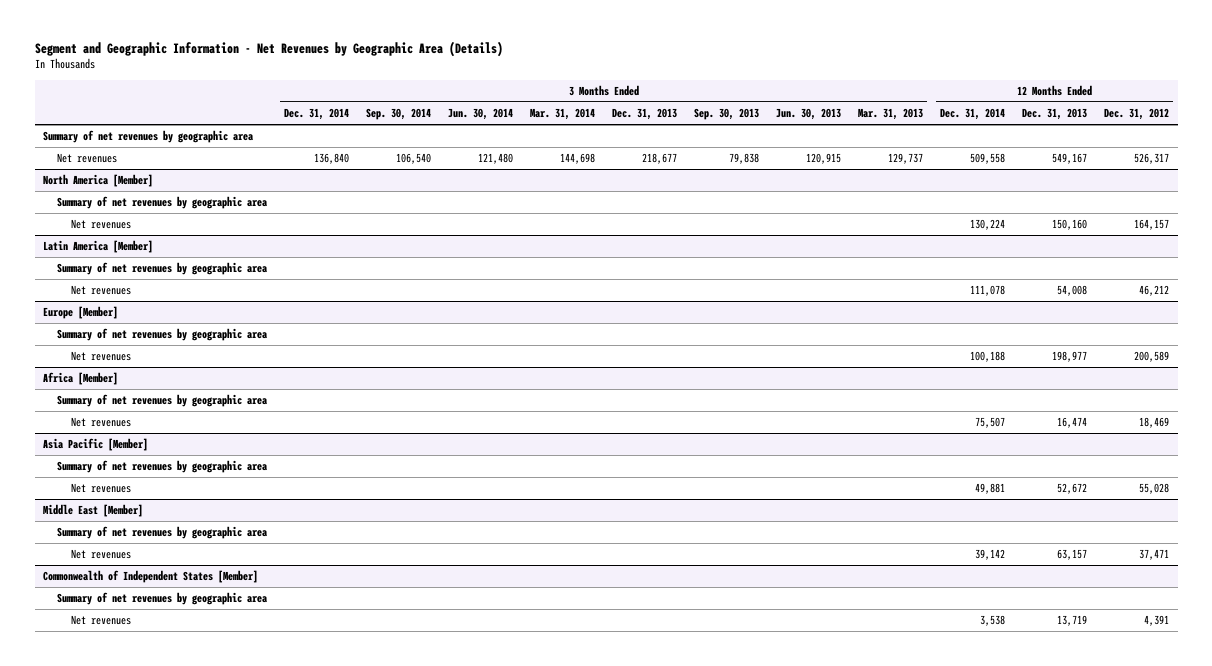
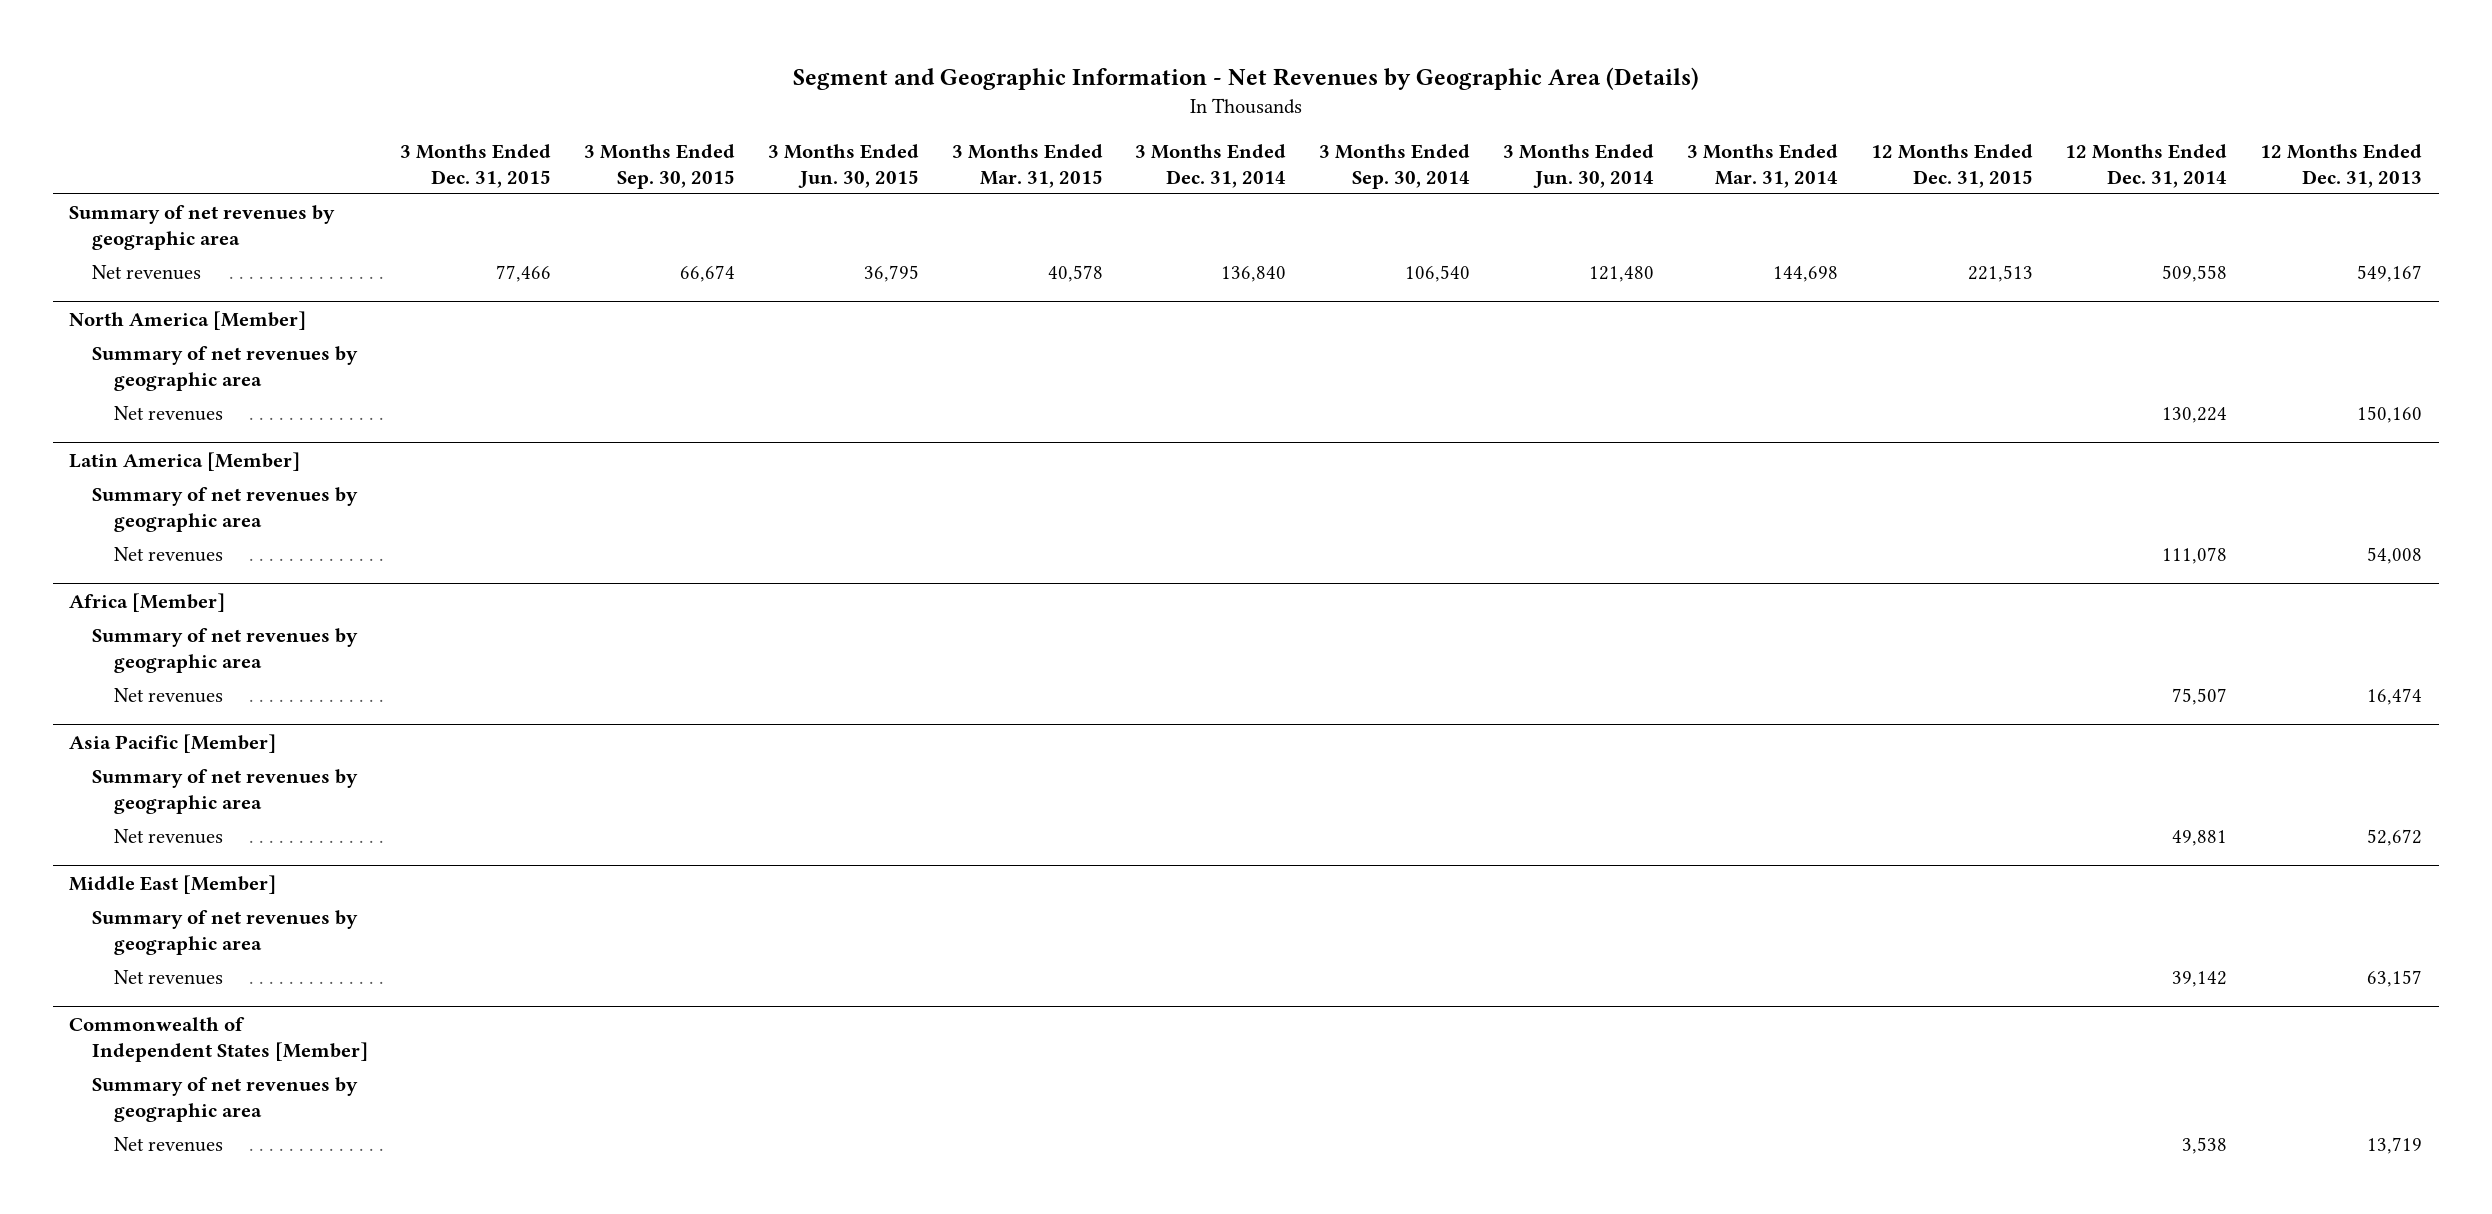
[612,108,678,121] Dec. 31, 2013 -> none
[694,108,760,121] Sep. 30, 2013 -> none
[776,108,842,121] Jun. 30, 2013 -> none
[858,108,924,121] Mar. 31, 2013 -> none
[1104,108,1170,121] Dec. 31, 2012 -> none
none -> [400,143,552,188] 3 Months Ended Dec. 31, 2015
none -> [584,143,736,189] 3 Months Ended Sep. 30, 2015
none -> [767,143,919,188] 3 Months Ended Jun. 30, 2015
none -> [951,143,1103,188] 3 Months Ended Mar. 31, 2015
none -> [1870,143,2033,188] 12 Months Ended Dec. 31, 2015
[43,306,119,320] Europe [Member] -> none
[57,328,269,342] Summary of net revenues by geographic area -> none
[70,351,131,362] Net revenues -> none

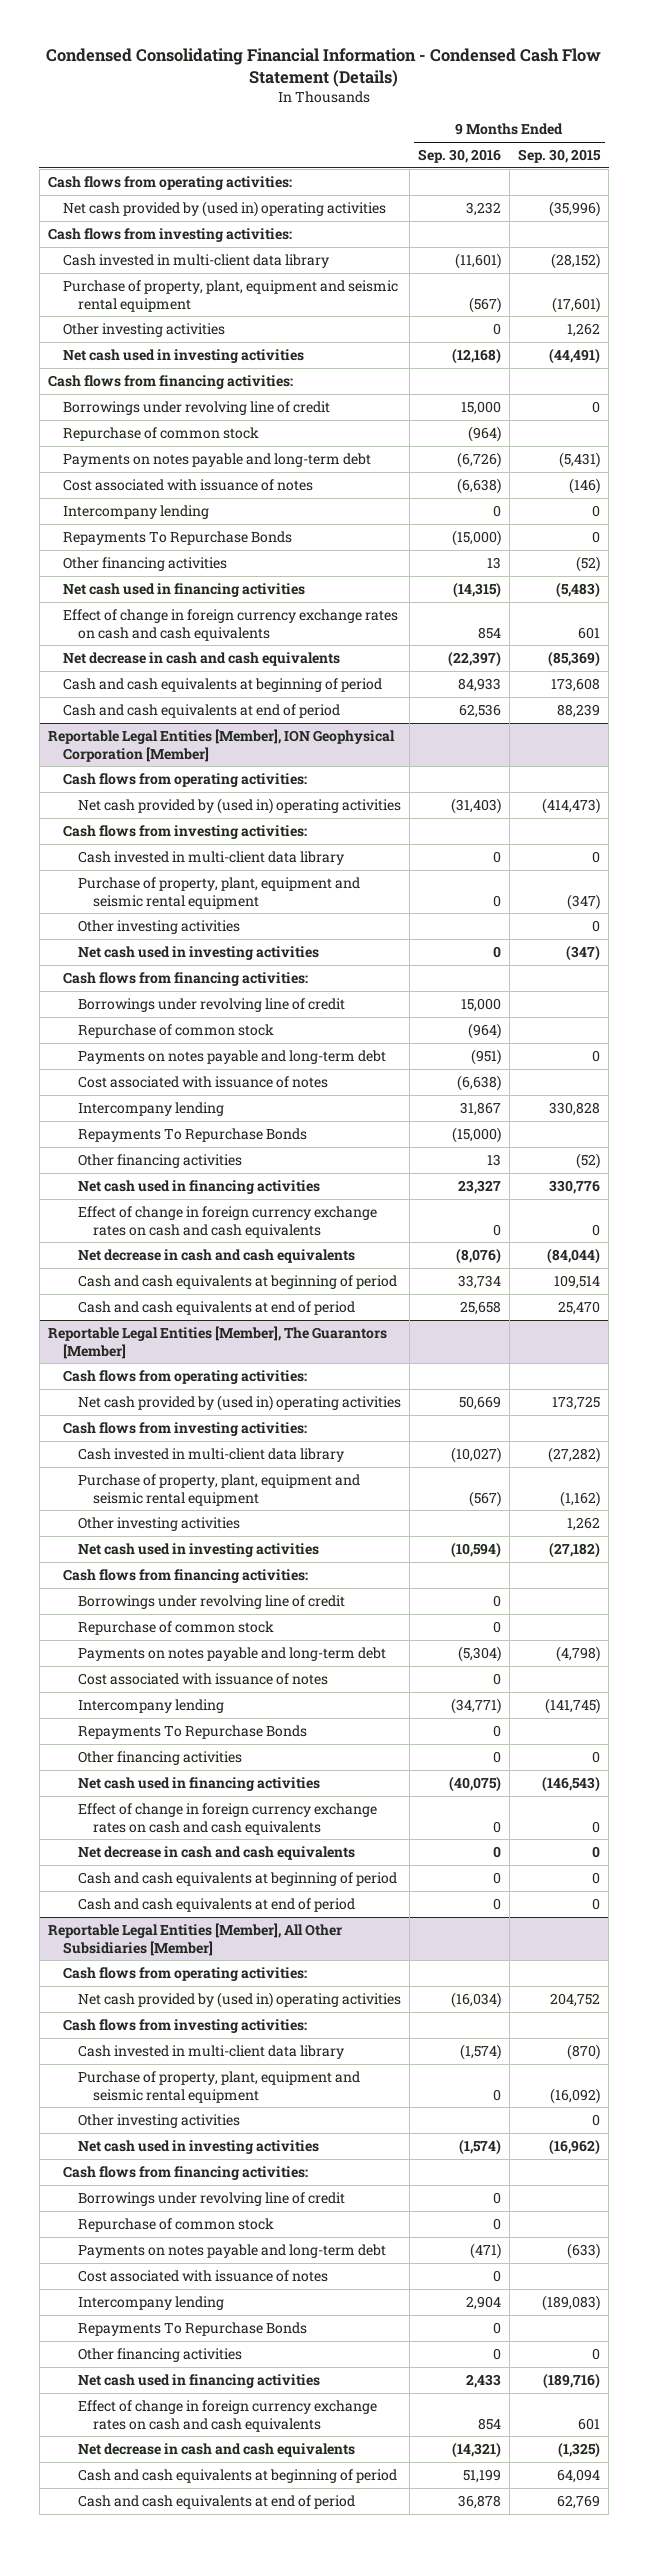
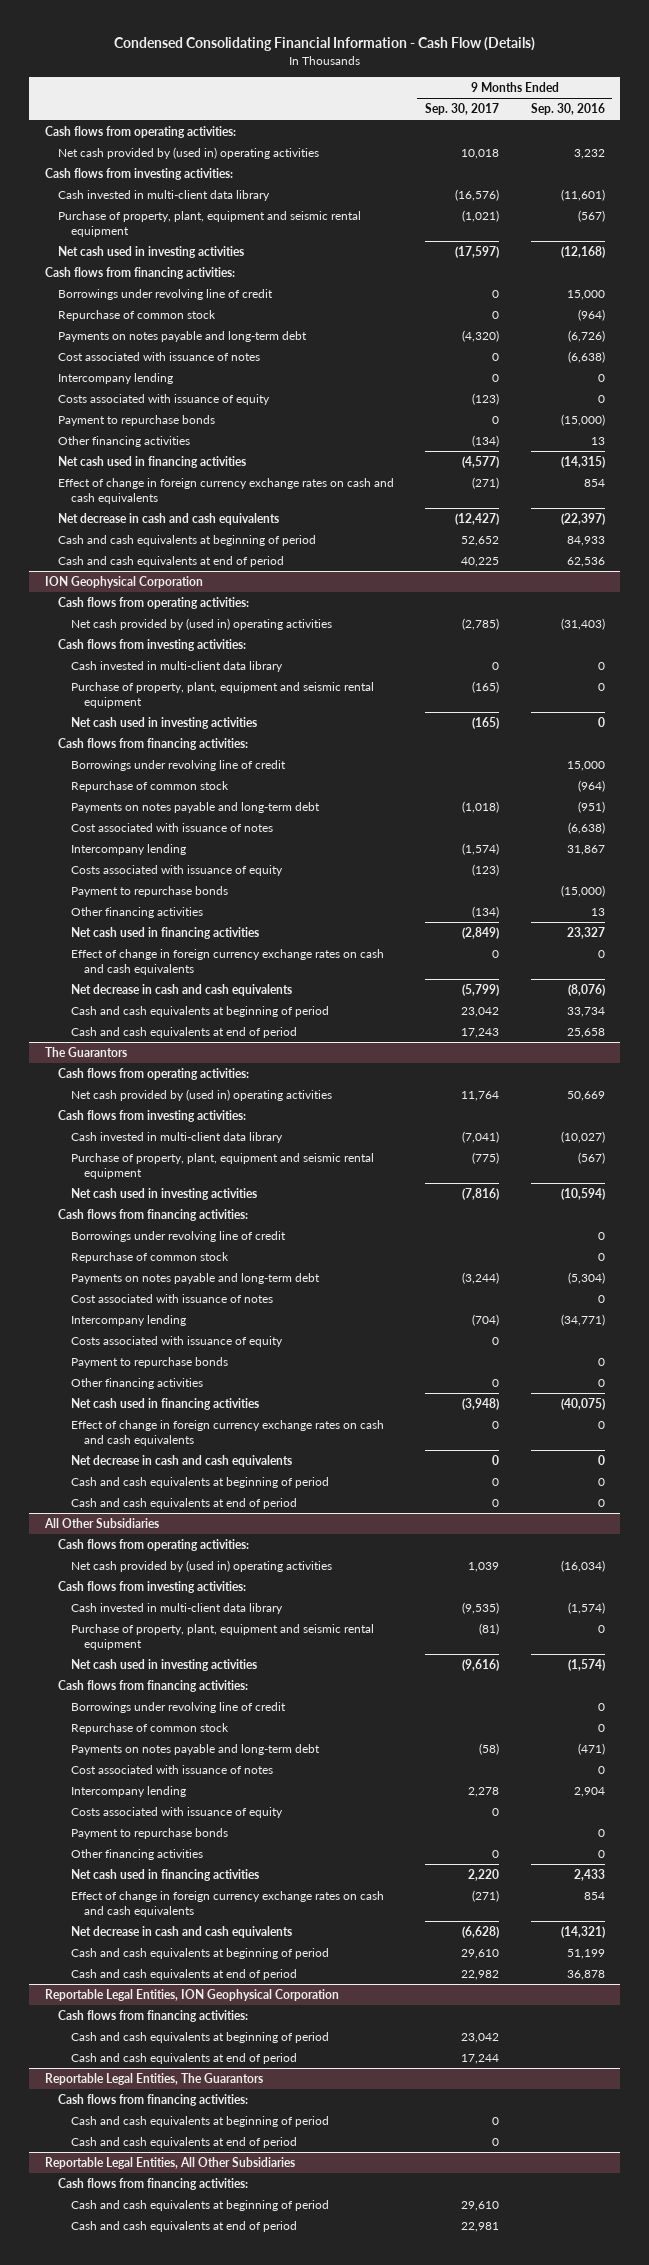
[46,48,602,88] Condensed Consolidating Financial Information - Condensed Cash Flow Statement (Details) -> [113,37,535,52] Condensed Consolidating Financial Information - Cash Flow (Details)
[518,148,602,163] Sep. 30, 2015 -> none
none -> [425,103,500,116] Sep. 30, 2017
[62,322,225,337] Other investing activities -> none
none -> [57,394,270,406] Costs associated with issuance of equity
[62,530,292,545] Repayments To Repurchase Bonds -> [57,415,215,427] Payment to repurchase bonds
[47,728,395,762] Reportable Legal Entities [Member], ION Geophysical Corporation [Member] -> none
none -> [44,576,203,589] ION Geophysical Corporation
[77,919,240,934] Other investing activities -> none
none -> [70,865,283,877] Costs associated with issuance of equity
[77,1127,307,1142] Repayments To Repurchase Bonds -> [70,886,228,898] Payment to repurchase bonds
[47,1325,387,1359] Reportable Legal Entities [Member], The Guarantors [Member] -> none
none -> [44,1047,127,1058] The Guarantors
[77,1516,240,1531] Other investing activities -> none
none -> [70,1336,283,1348] Costs associated with issuance of equity
[77,1724,307,1739] Repayments To Repurchase Bonds -> [70,1357,228,1369] Payment to repurchase bonds
[47,1922,342,1956] Reportable Legal Entities [Member], All Other Subsidiaries [Member] -> none
none -> [43,1518,159,1529] All Other Subsidiaries
[77,2113,240,2128] Other investing activities -> none
none -> [70,1807,283,1819] Costs associated with issuance of equity
[77,2321,307,2336] Repayments To Repurchase Bonds -> [70,1828,228,1840] Payment to repurchase bonds
none -> [44,1989,339,2002] Reportable Legal Entities, ION Geophysical Corporation
none -> [57,2010,248,2023] Cash flows from financing activities:
none -> [70,2032,329,2044] Cash and cash equivalents at beginning of period
none -> [70,2053,297,2065] Cash and cash equivalents at end of period
none -> [44,2073,263,2086] Reportable Legal Entities, The Guarantors
none -> [57,2094,248,2107] Cash flows from financing activities:
none -> [70,2116,329,2128] Cash and cash equivalents at beginning of period
none -> [70,2137,297,2149] Cash and cash equivalents at end of period
none -> [44,2157,295,2170] Reportable Legal Entities, All Other Subsidiaries
none -> [57,2178,248,2191] Cash flows from financing activities:
none -> [70,2200,329,2212] Cash and cash equivalents at beginning of period
none -> [70,2221,297,2233] Cash and cash equivalents at end of period

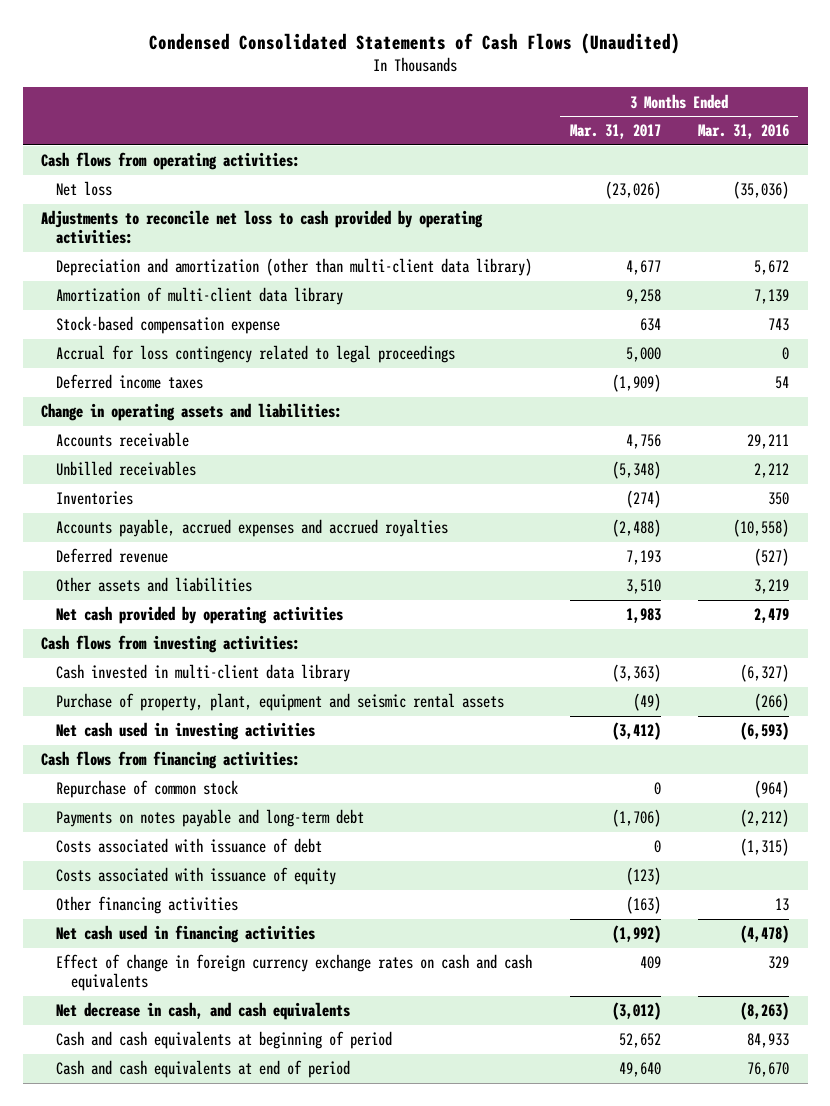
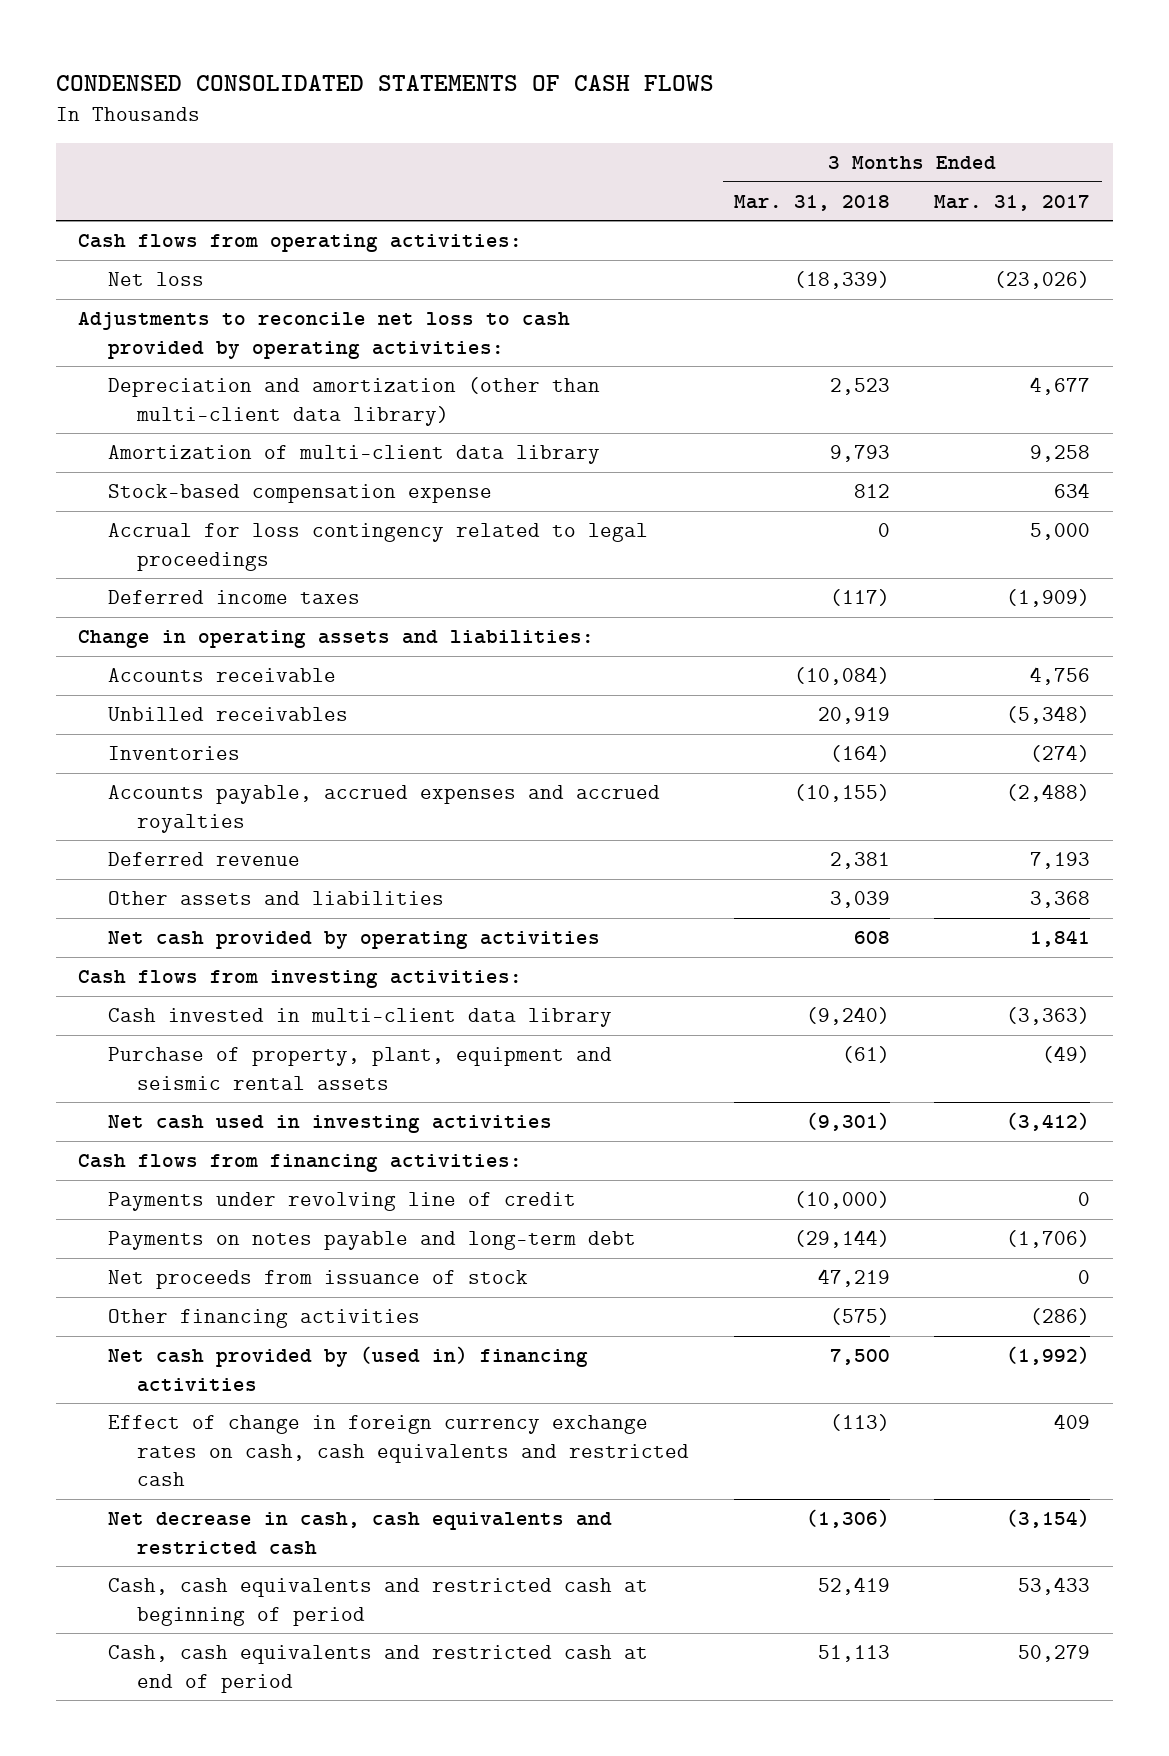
[149,32,681,54] Condensed Consolidated Statements of Cash Flows (Unaudited) -> [56,74,715,91] CONDENSED CONSOLIDATED STATEMENTS OF CASH FLOWS
[697,124,789,140] Mar. 31, 2016 -> none
none -> [733,194,890,211] Mar. 31, 2018
[625,579,661,595] 3,510 -> [1030,891,1091,909] 3,368
[625,608,661,624] 1,983 -> [1030,930,1091,948] 1,841
[56,780,239,799] Repurchase of common stock -> none
none -> [107,1192,576,1212] Payments under revolving line of credit
[56,838,323,854] Costs associated with issuance of debt -> none
[56,867,337,886] Costs associated with issuance of equity -> none
none -> [107,1270,528,1290] Net proceeds from issuance of stock
[625,896,661,915] (163) -> [1030,1308,1091,1326] (286)
[56,925,316,944] Net cash used in financing activities -> [107,1346,588,1392] Net cash provided by (used in) financing activities
[56,954,533,992] Effect of change in foreign currency exchange rates on cash and cash equivalents -> [107,1415,690,1487] Effect of change in foreign currency exchange rates on cash, cash equivalents and restricted cash
[56,1002,351,1021] Net decrease in cash, and cash equivalents -> [107,1512,612,1555] Net decrease in cash, cash equivalents and restricted cash
[611,1002,661,1021] (3,012) -> [1006,1509,1091,1529] (3,154)
[56,1031,393,1050] Cash and cash equivalents at beginning of period -> [107,1578,648,1626] Cash, cash equivalents and restricted cash at beginning of period
[618,1033,661,1049] 52,652 -> [1018,1577,1091,1596] 53,433
[56,1060,351,1079] Cash and cash equivalents at end of period -> [107,1645,648,1693] Cash, cash equivalents and restricted cash at end of period
[618,1062,661,1078] 49,640 -> [1018,1645,1091,1663] 50,279

